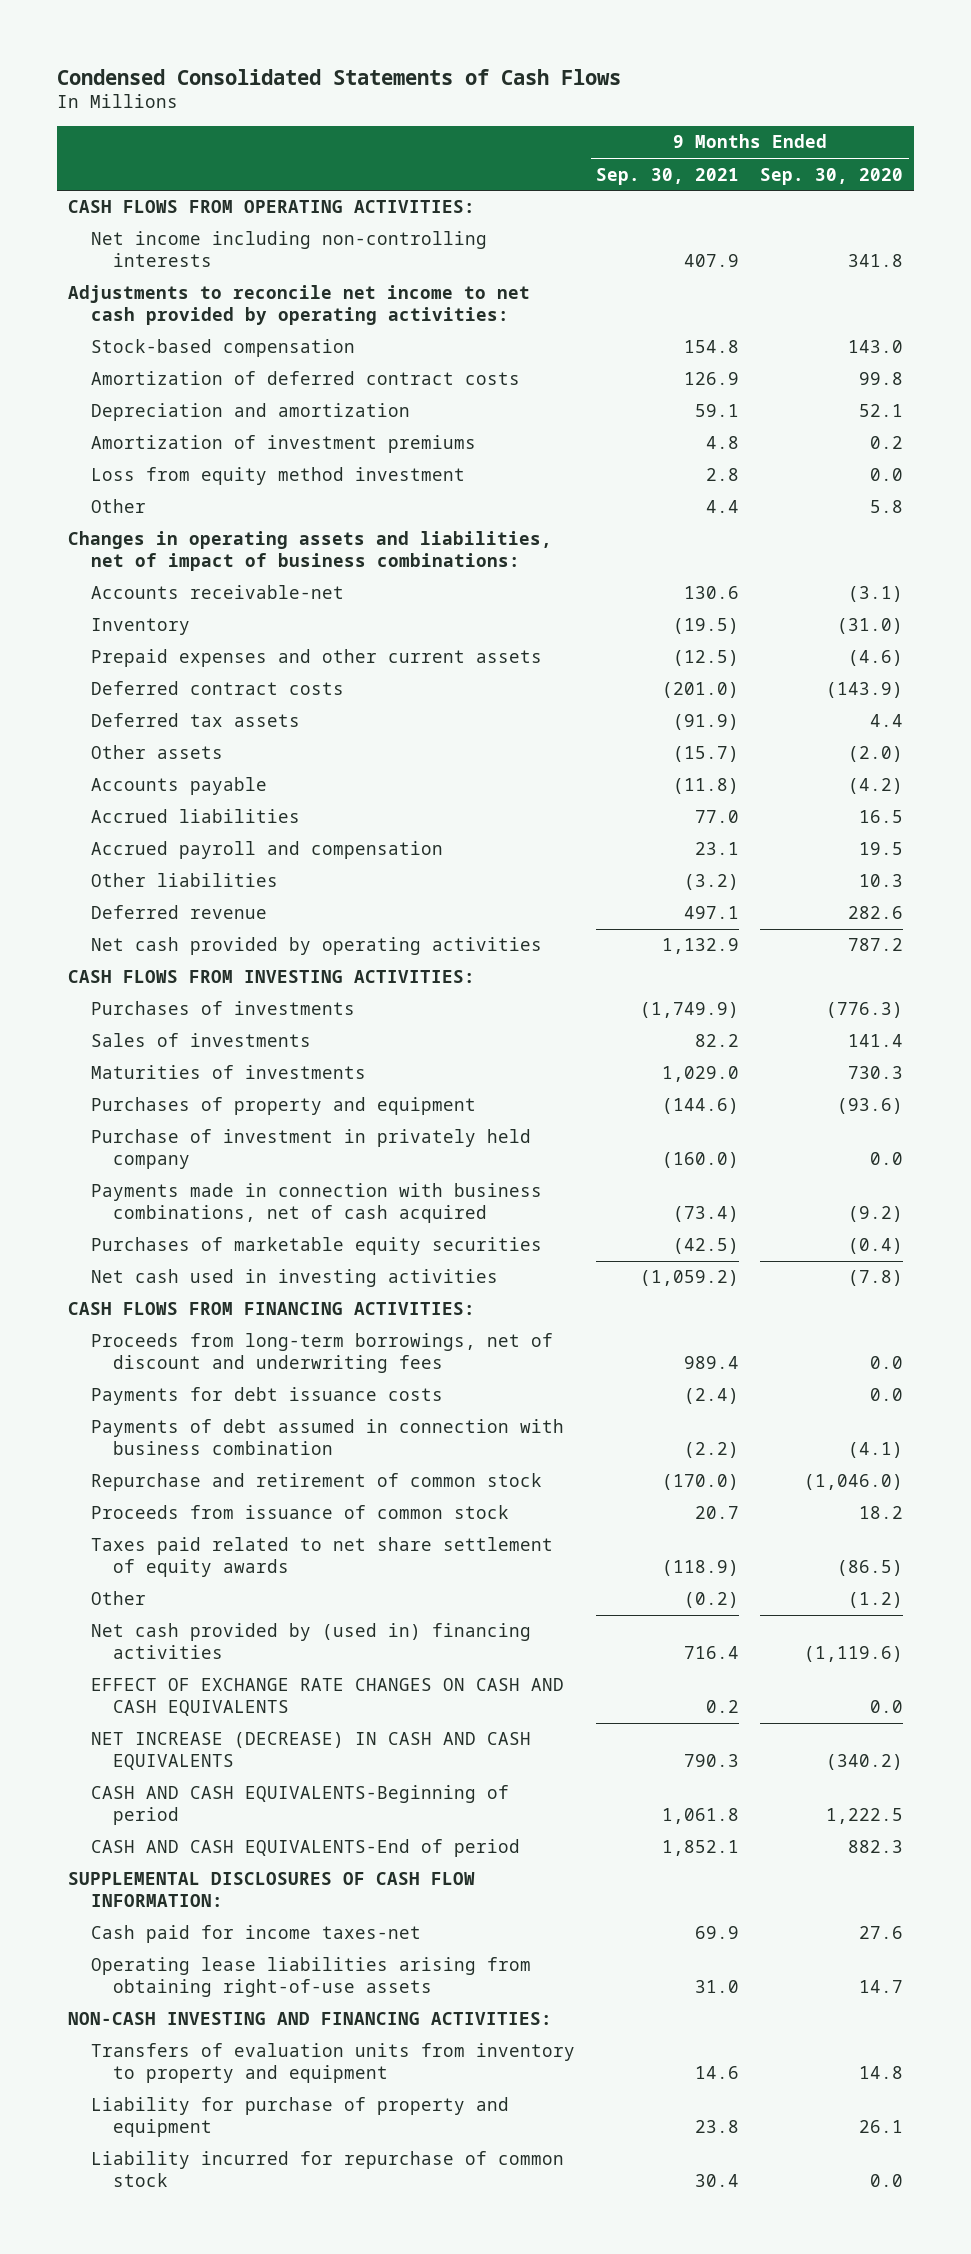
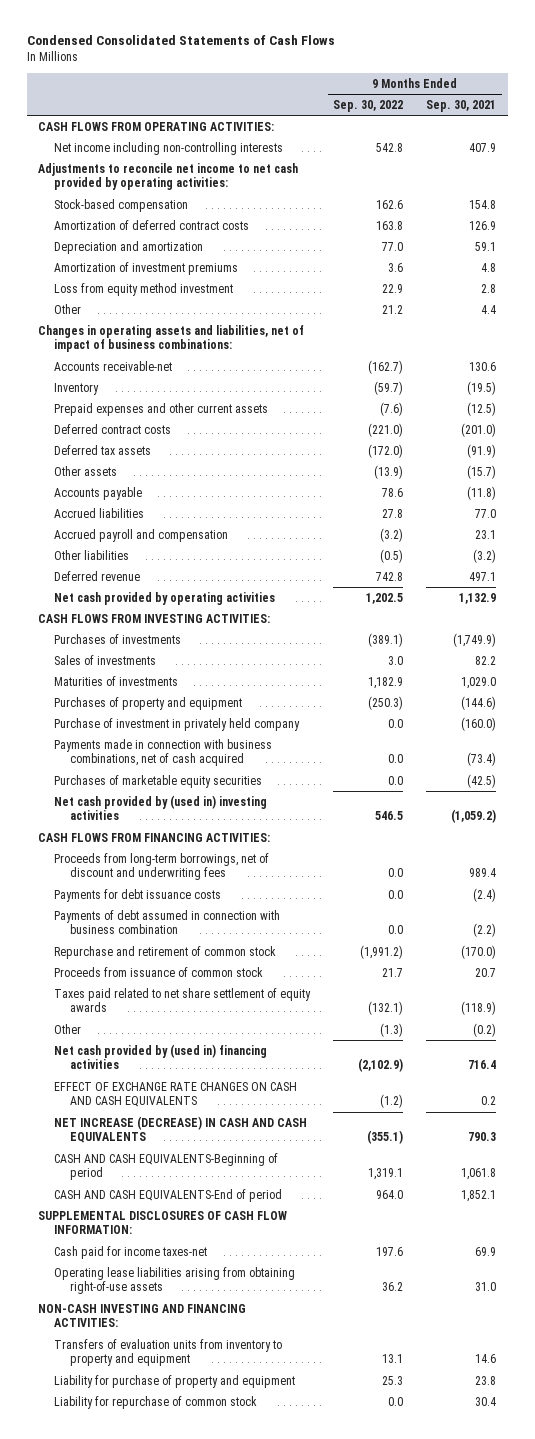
[760,167,904,185] Sep. 30, 2020 -> none
none -> [333,100,404,113] Sep. 30, 2022
[90,1269,498,1288] Net cash used in investing activities -> [54,794,268,821] Net cash provided by (used in) investing activities
[90,2151,564,2187] Liability incurred for repurchase of common stock -> [54,1395,258,1409] Liability for repurchase of common stock

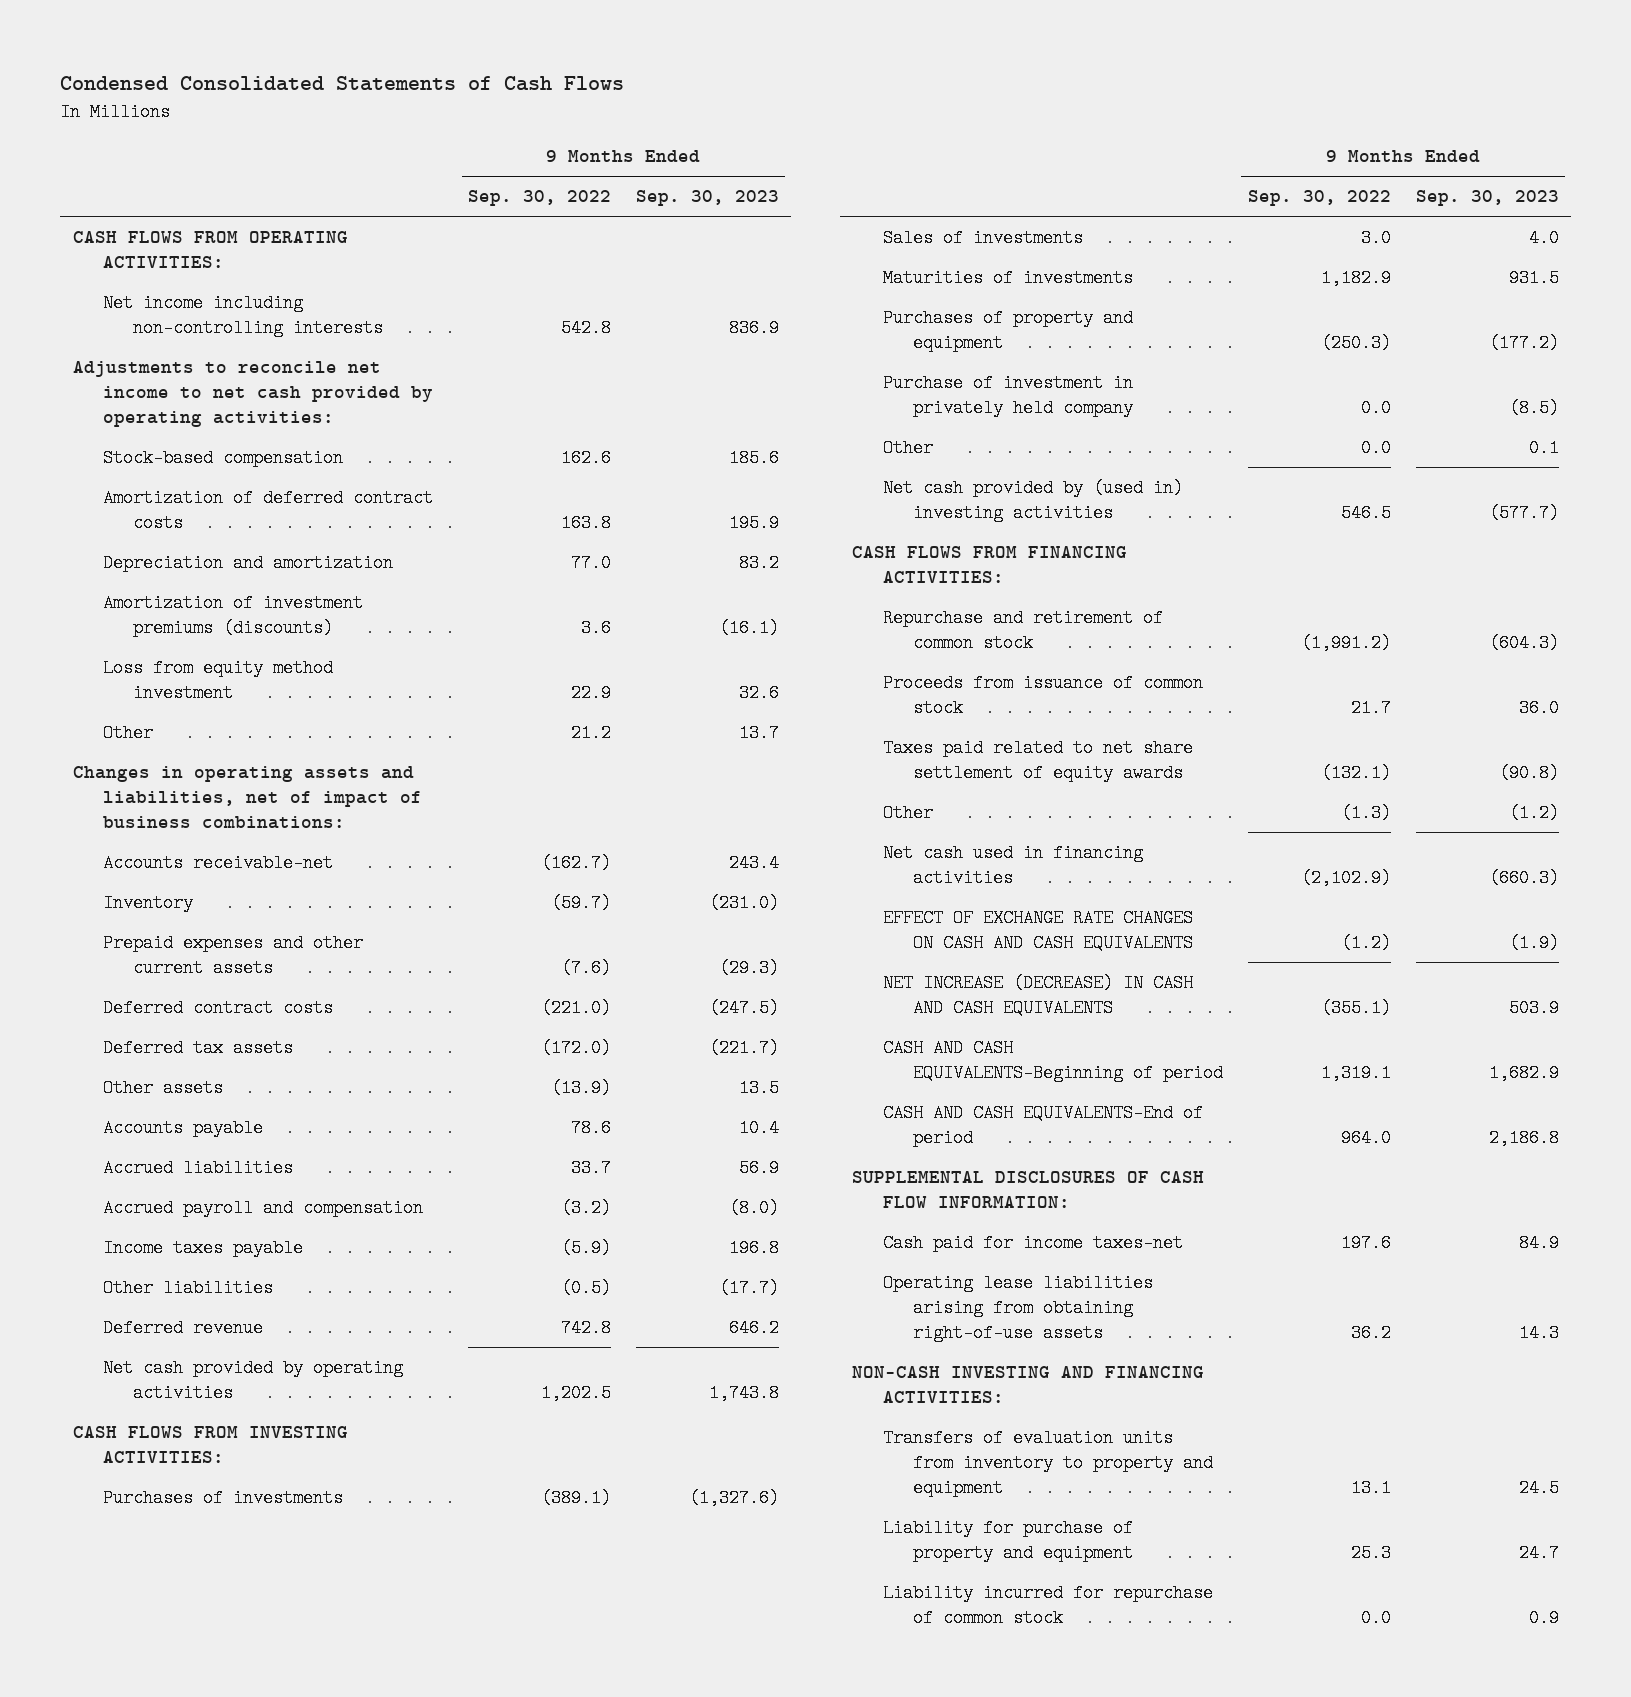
[426,100,497,113] Sep. 30, 2021 -> none
none -> [635,190,779,207] Sep. 30, 2023
[54,261,239,275] Amortization of investment premiums -> [102,594,363,638] Amortization of investment premiums (discounts)
[382,508,404,518] 27.8 -> [570,1159,611,1178] 33.7
none -> [102,1239,303,1258] Income taxes payable
[54,738,273,767] Payments made in connection with business combinations, net of cash acquired -> none
[54,774,263,788] Purchases of marketable equity securities -> none
none -> [882,439,933,458] Other
[54,852,270,881] Proceeds from long-term borrowings, net of discount and underwriting fees -> none
[54,888,222,902] Payments for debt issuance costs -> none
[54,909,281,935] Payments of debt assumed in connection with business combination -> none
[54,1043,268,1070] Net cash provided by (used in) financing activities -> [882,844,1143,888] Net cash used in financing activities
[54,1395,258,1409] Liability for repurchase of common stock -> [882,1584,1213,1628] Liability incurred for repurchase of common stock

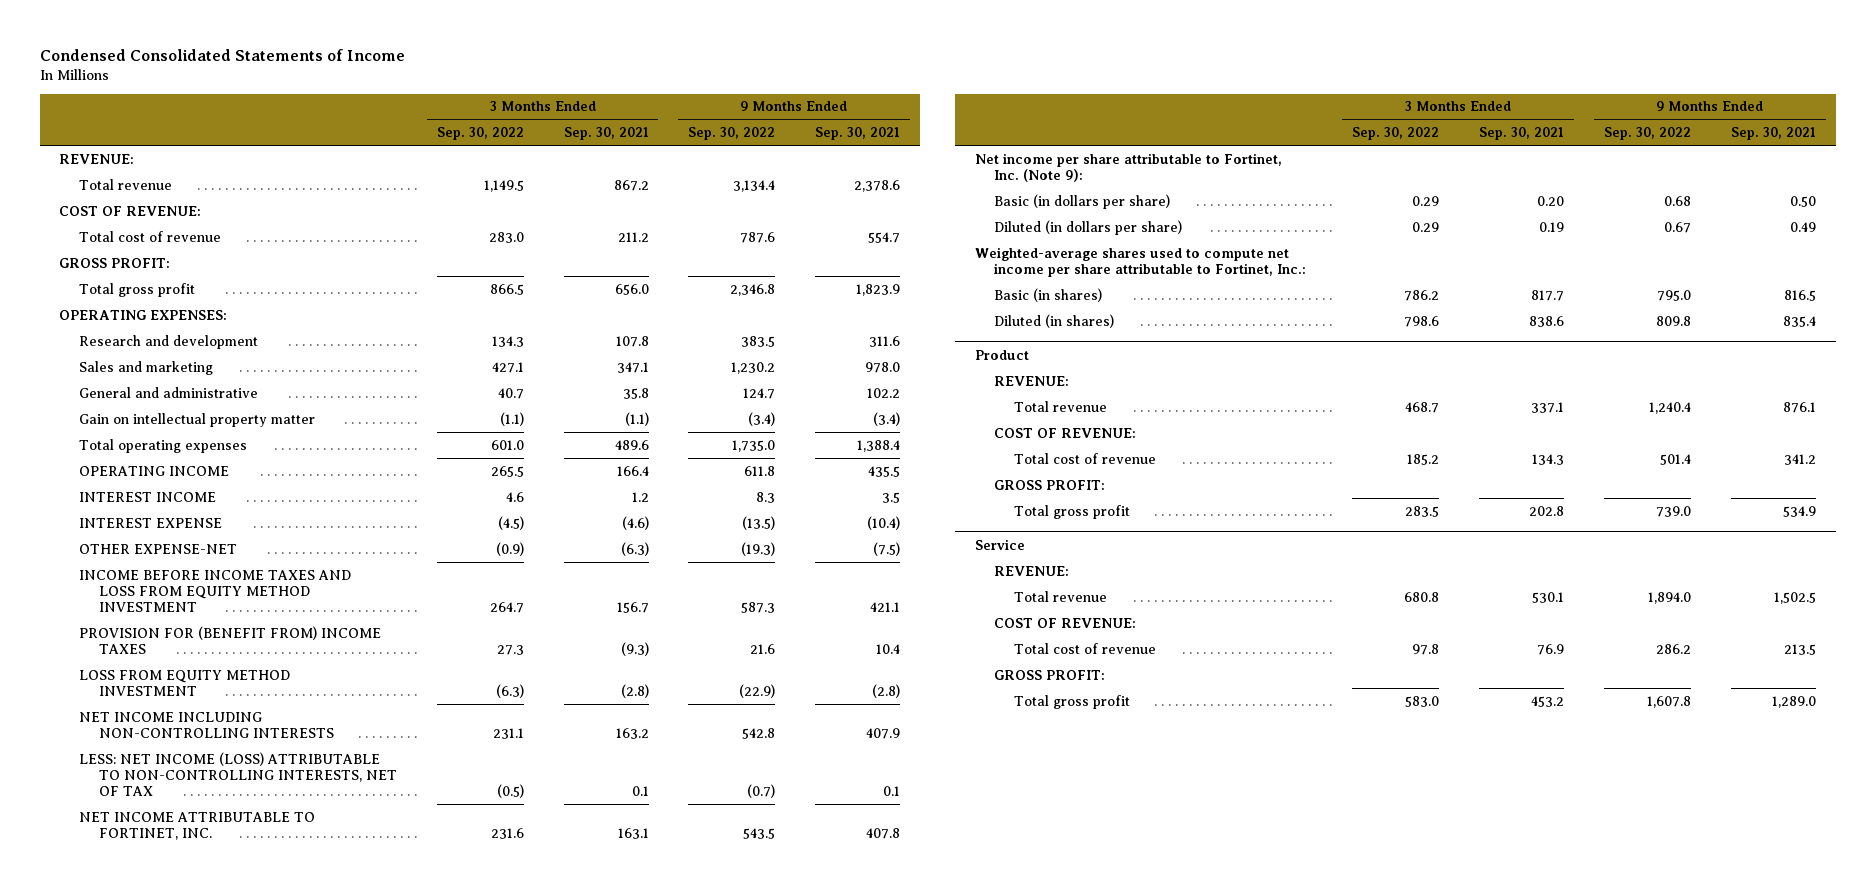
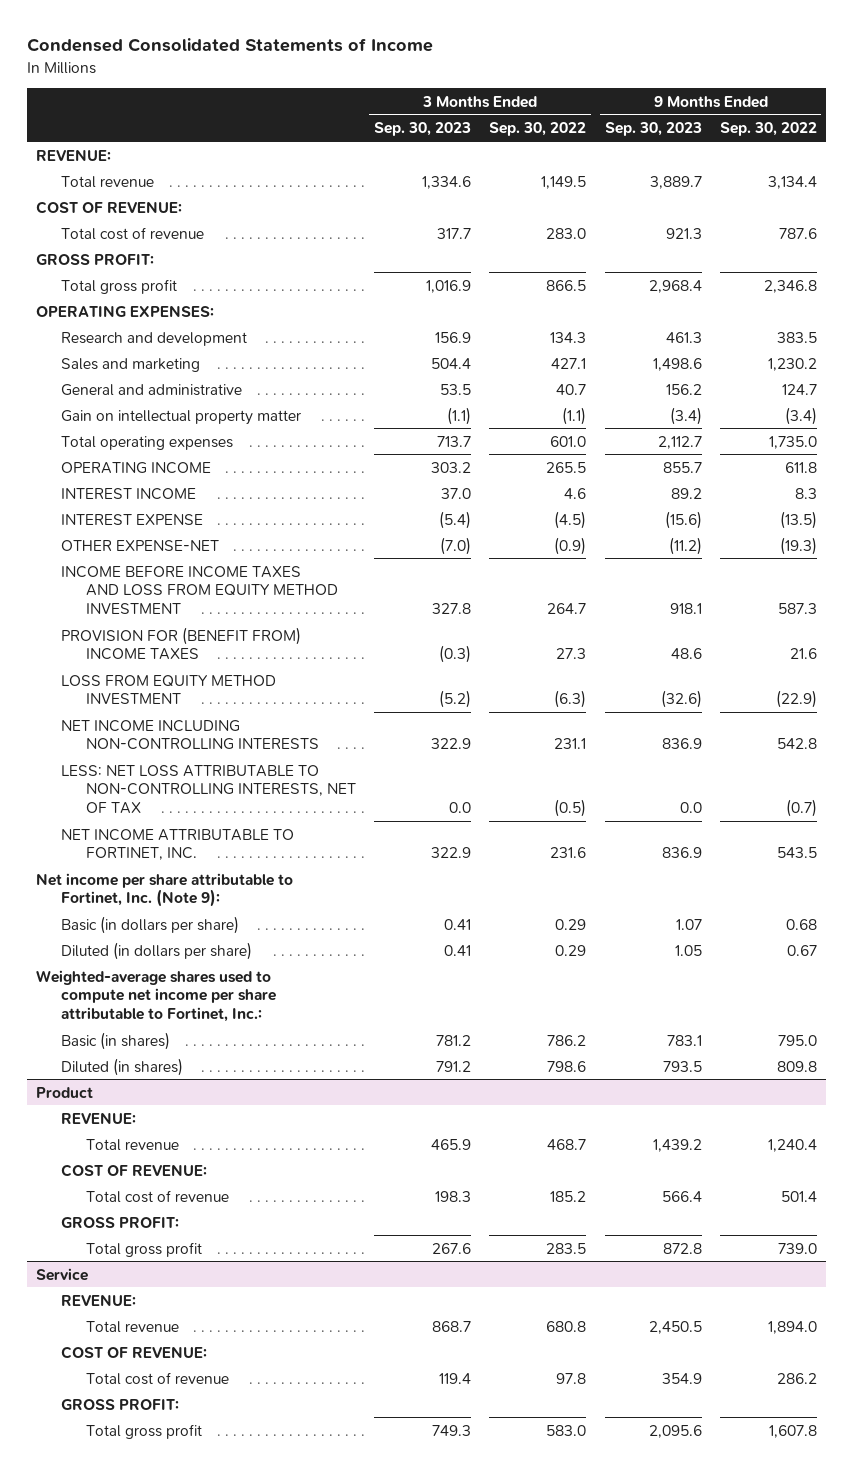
[563,126,649,140] Sep. 30, 2021 -> none
[815,126,901,140] Sep. 30, 2021 -> none
none -> [373,122,471,137] Sep. 30, 2023
none -> [604,122,702,137] Sep. 30, 2023
[79,751,397,796] LESS: NET INCOME (LOSS) ATTRIBUTABLE TO NON-CONTROLLING INTERESTS, NET OF TAX -> [60,764,356,815] LESS: NET LOSS ATTRIBUTABLE TO NON-CONTROLLING INTERESTS, NET OF TAX

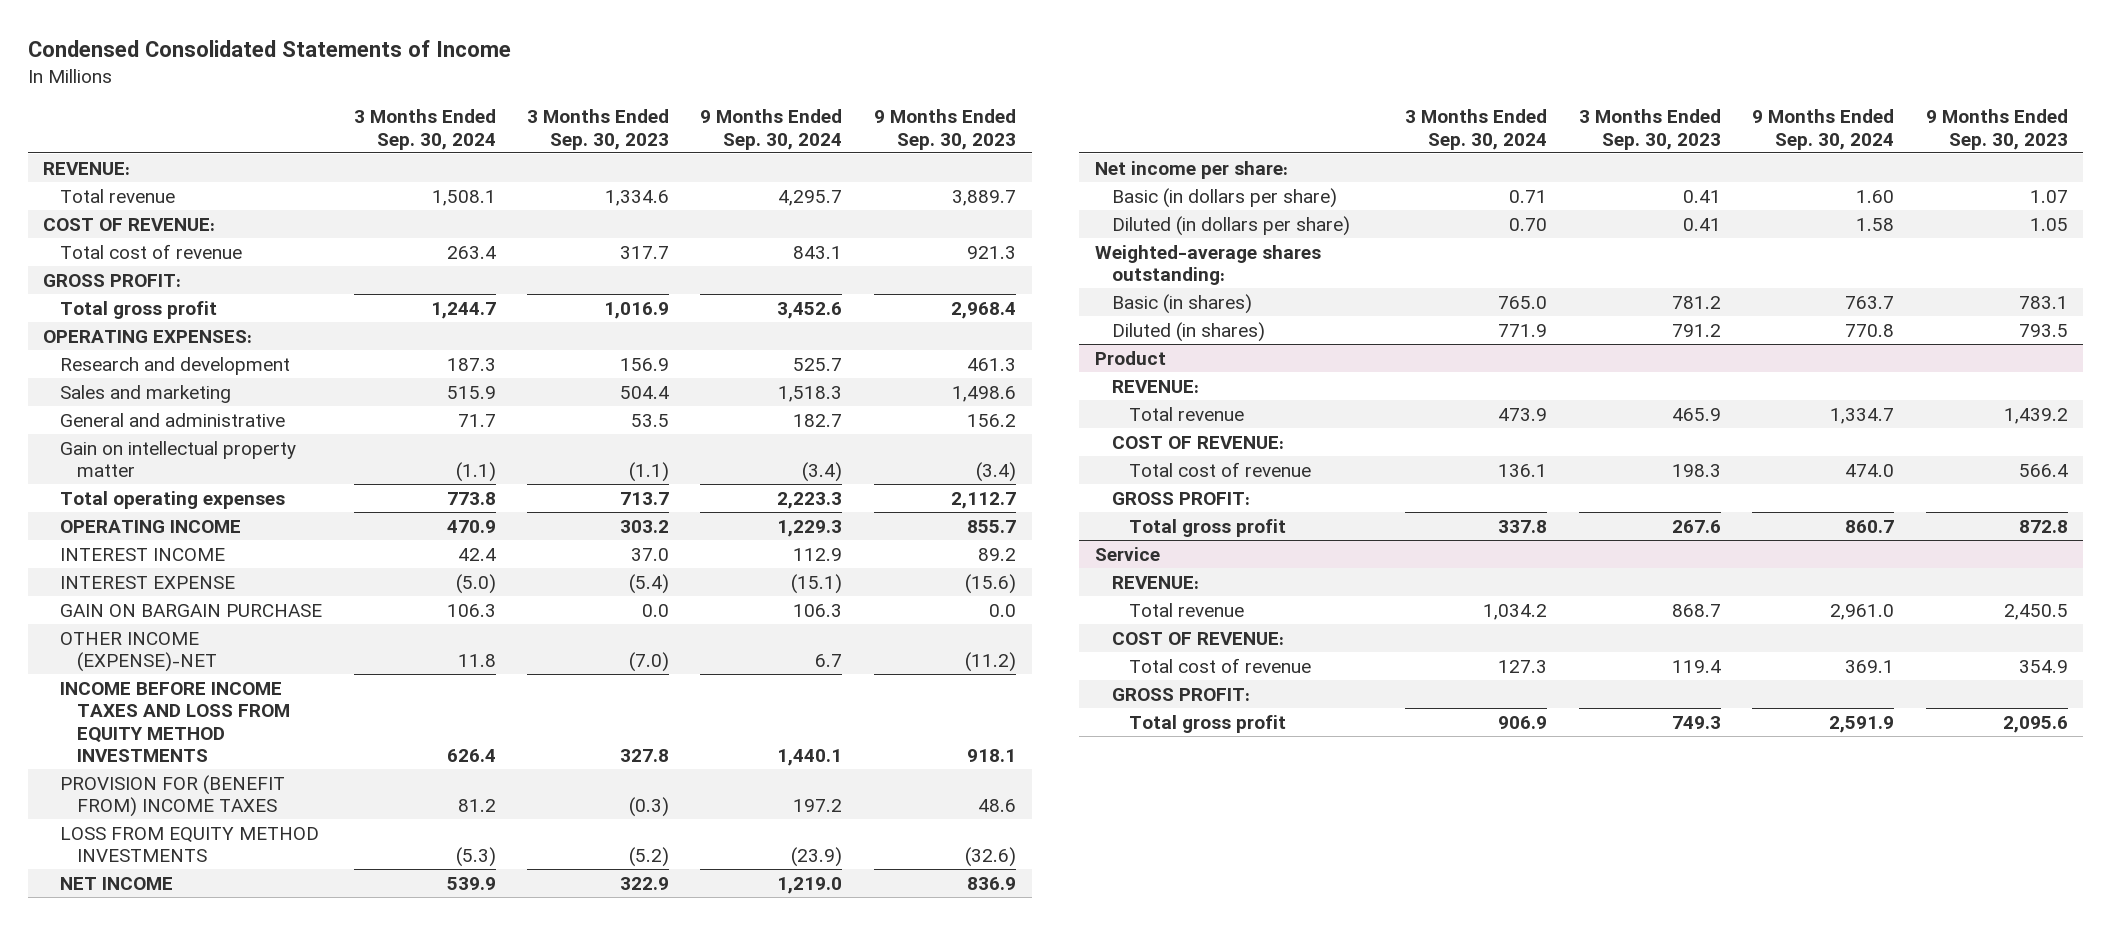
[489,122,587,137] Sep. 30, 2022 -> none
[719,122,817,137] Sep. 30, 2022 -> none
none -> [353,109,496,150] 3 Months Ended Sep. 30, 2024
none -> [700,109,843,150] 9 Months Ended Sep. 30, 2024
none -> [60,603,323,617] GAIN ON BARGAIN PURCHASE
[60,539,219,551] OTHER EXPENSE-NET -> [60,631,217,673] OTHER INCOME (EXPENSE)-NET
[60,565,338,615] INCOME BEFORE INCOME TAXES AND LOSS FROM EQUITY METHOD INVESTMENT -> [60,681,290,763] INCOME BEFORE INCOME TAXES AND LOSS FROM EQUITY METHOD INVESTMENTS
[60,719,319,751] NET INCOME INCLUDING NON-CONTROLLING INTERESTS -> none
[60,764,356,815] LESS: NET LOSS ATTRIBUTABLE TO NON-CONTROLLING INTERESTS, NET OF TAX -> none
[60,674,276,705] LOSS FROM EQUITY METHOD INVESTMENT -> [60,826,320,863] LOSS FROM EQUITY METHOD INVESTMENTS
[60,828,294,861] NET INCOME ATTRIBUTABLE TO FORTINET, INC. -> [60,876,174,890] NET INCOME
[36,872,294,908] Net income per share attributable to Fortinet, Inc. (Note 9): -> [1095,160,1289,179] Net income per share:
[36,969,276,1023] Weighted-average shares used to compute net income per share attributable to Fortinet, Inc.: -> [1095,244,1322,286] Weighted-average shares outstanding:

